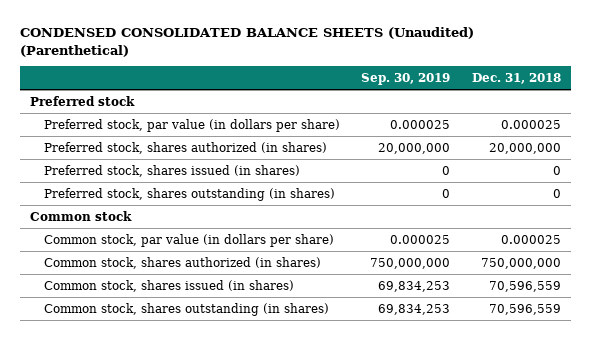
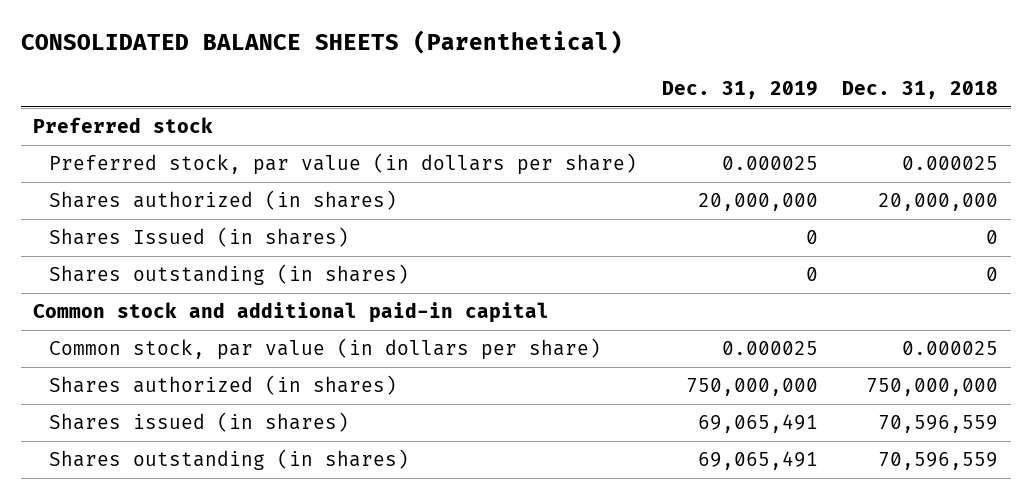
[19,27,474,58] CONDENSED CONSOLIDATED BALANCE SHEETS (Unaudited) (Parenthetical) -> [20,30,623,55] CONSOLIDATED BALANCE SHEETS (Parenthetical)
[361,72,451,85] Sep. 30, 2019 -> none
none -> [661,80,818,99] Dec. 31, 2019
[43,141,327,154] Preferred stock, shares authorized (in shares) -> [48,190,397,211] Shares authorized (in shares)
[43,164,300,177] Preferred stock, shares issued (in shares) -> [48,227,349,248] Shares Issued (in shares)
[43,187,335,201] Preferred stock, shares outstanding (in shares) -> [48,264,409,286] Shares outstanding (in shares)
[30,210,133,221] Common stock -> [33,302,550,324] Common stock and additional paid-in capital
[43,256,321,269] Common stock, shares authorized (in shares) -> [48,375,397,396] Shares authorized (in shares)
[43,279,294,292] Common stock, shares issued (in shares) -> [48,412,349,433] Shares issued (in shares)
[43,302,329,316] Common stock, shares outstanding (in shares) -> [48,449,409,471] Shares outstanding (in shares)

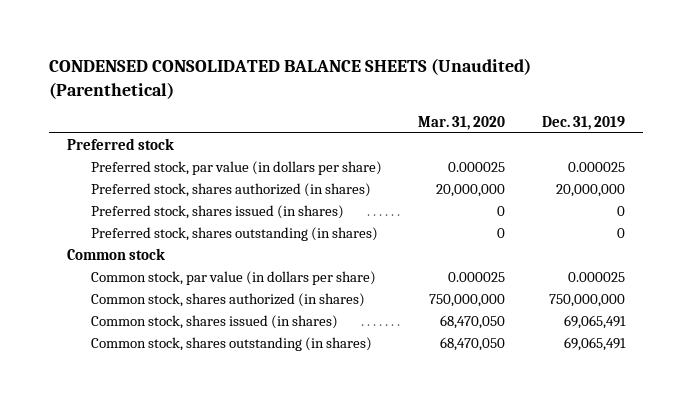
[20,30,623,55] CONSOLIDATED BALANCE SHEETS (Parenthetical) -> [48,58,531,99] CONDENSED CONSOLIDATED BALANCE SHEETS (Unaudited) (Parenthetical)
[842,80,999,99] Dec. 31, 2018 -> none
none -> [418,116,506,131] Mar. 31, 2020
[48,190,397,211] Shares authorized (in shares) -> [90,183,371,198] Preferred stock, shares authorized (in shares)
[48,227,349,248] Shares Issued (in shares) -> [90,205,344,220] Preferred stock, shares issued (in shares)
[48,264,409,286] Shares outstanding (in shares) -> [90,227,378,242] Preferred stock, shares outstanding (in shares)
[33,302,550,324] Common stock and additional paid-in capital -> [66,248,165,261] Common stock
[48,375,397,396] Shares authorized (in shares) -> [90,293,365,308] Common stock, shares authorized (in shares)
[48,412,349,433] Shares issued (in shares) -> [90,315,338,330] Common stock, shares issued (in shares)
[48,449,409,471] Shares outstanding (in shares) -> [90,337,372,352] Common stock, shares outstanding (in shares)

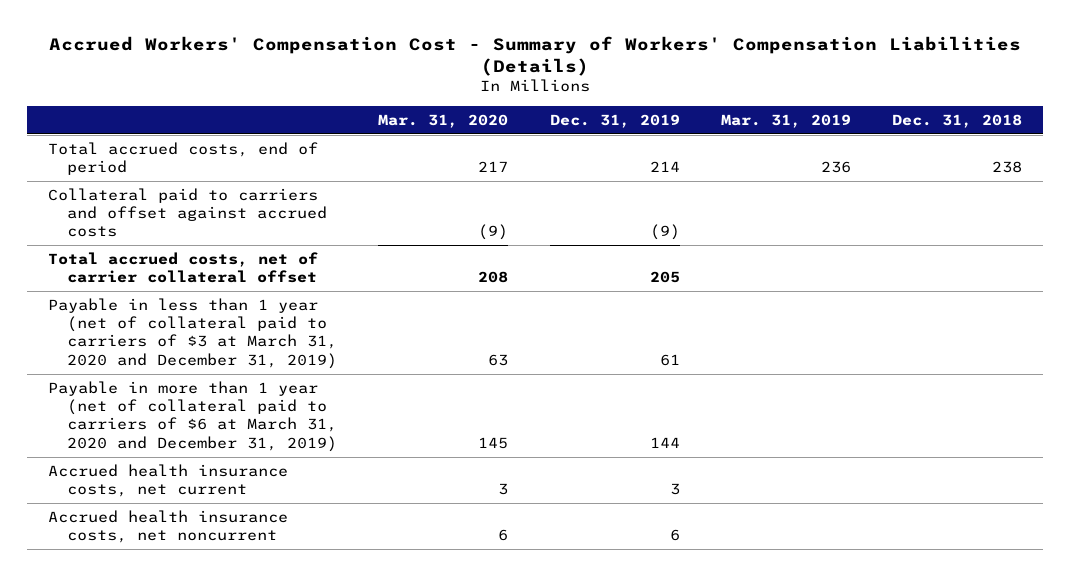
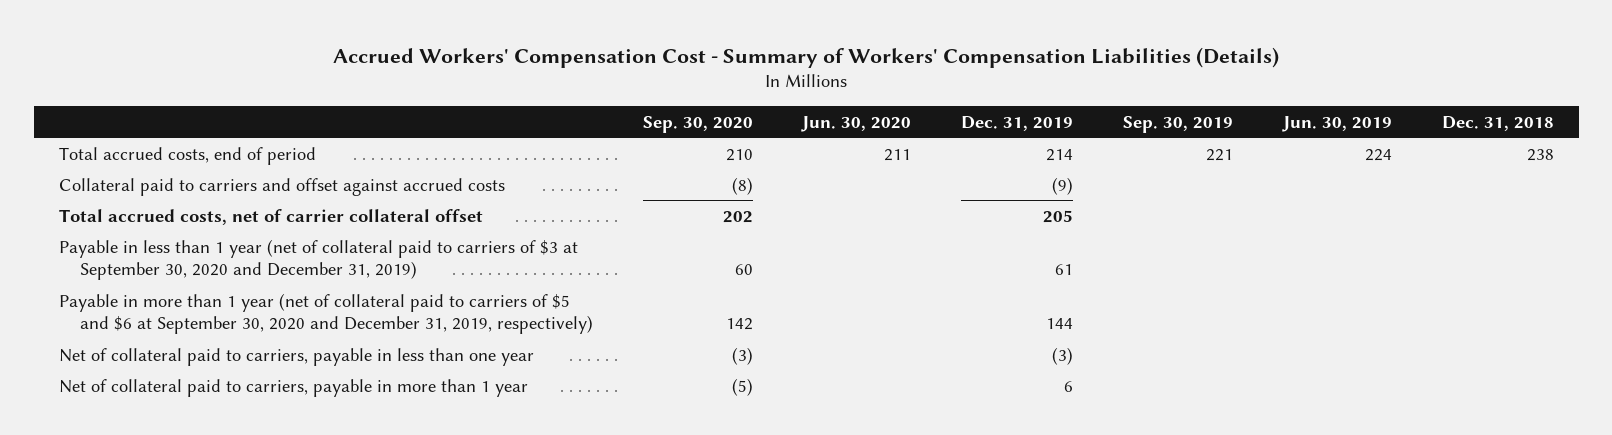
[378,113,509,128] Mar. 31, 2020 -> none
[720,113,851,128] Mar. 31, 2019 -> none
none -> [642,115,753,133] Sep. 30, 2020
none -> [801,115,912,132] Jun. 30, 2020
none -> [1123,115,1234,133] Sep. 30, 2019
none -> [1281,115,1392,132] Jun. 30, 2019
[47,463,288,498] Accrued health insurance costs, net current -> none
[47,297,338,369] Payable in less than 1 year (net of collateral paid to carriers of $3 at March 31, 2020 and December 31, 2019) -> [58,238,578,281] Payable in less than 1 year (net of collateral paid to carriers of $3 at September 30, 2020 and December 31, 2019)
[47,380,338,452] Payable in more than 1 year (net of collateral paid to carriers of $6 at March 31, 2020 and December 31, 2019) -> [58,292,593,335] Payable in more than 1 year (net of collateral paid to carriers of $5 and $6 at September 30, 2020 and December 31, 2019, respectively)
none -> [58,347,534,366] Net of collateral paid to carriers, payable in less than one year
[47,509,288,544] Accrued health insurance costs, net noncurrent -> [58,378,528,397] Net of collateral paid to carriers, payable in more than 1 year

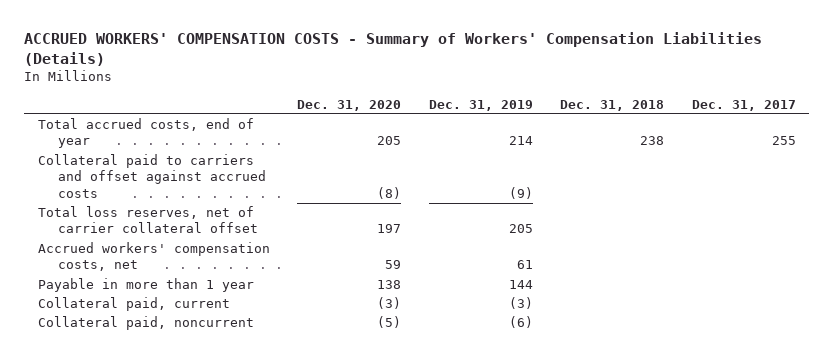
[333,46,1280,68] Accrued Workers' Compensation Cost - Summary of Workers' Compensation Liabilities (Details) -> [23,31,762,66] ACCRUED WORKERS' COMPENSATION COSTS - Summary of Workers' Compensation Liabilities (Details)
[642,115,753,133] Sep. 30, 2020 -> none
[801,115,912,132] Jun. 30, 2020 -> none
[1123,115,1234,133] Sep. 30, 2019 -> none
[1281,115,1392,132] Jun. 30, 2019 -> none
none -> [297,99,402,111] Dec. 31, 2020
none -> [691,99,796,111] Dec. 31, 2017
[58,146,316,165] Total accrued costs, end of period -> [37,118,254,149] Total accrued costs, end of year
[58,378,528,397] Net of collateral paid to carriers, payable in more than 1 year -> none
[58,208,483,225] Total accrued costs, net of carrier collateral offset -> [37,206,259,234] Total loss reserves, net of carrier collateral offset
[58,238,578,281] Payable in less than 1 year (net of collateral paid to carriers of $3 at September 30, 2020 and December 31, 2019) -> [37,242,270,272] Accrued workers' compensation costs, net
[58,292,593,335] Payable in more than 1 year (net of collateral paid to carriers of $5 and $6 at September 30, 2020 and December 31, 2019, respectively) -> [37,278,254,293] Payable in more than 1 year
[58,347,534,366] Net of collateral paid to carriers, payable in less than one year -> [37,297,230,312] Collateral paid, current
none -> [37,316,254,331] Collateral paid, noncurrent

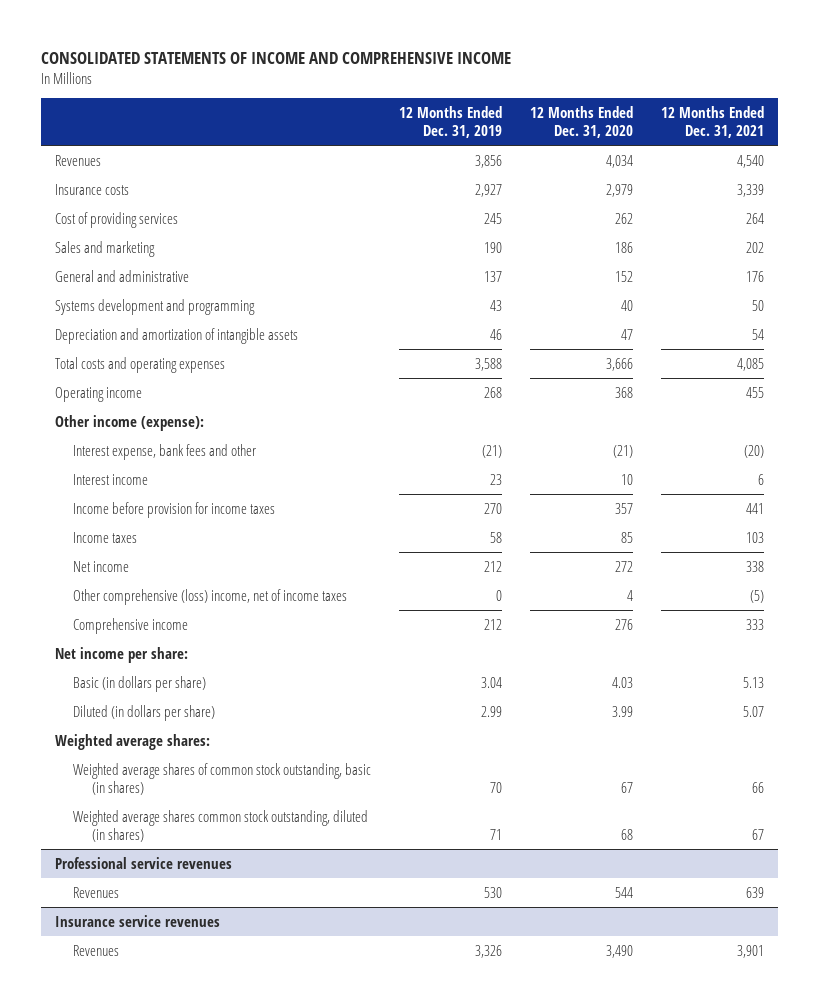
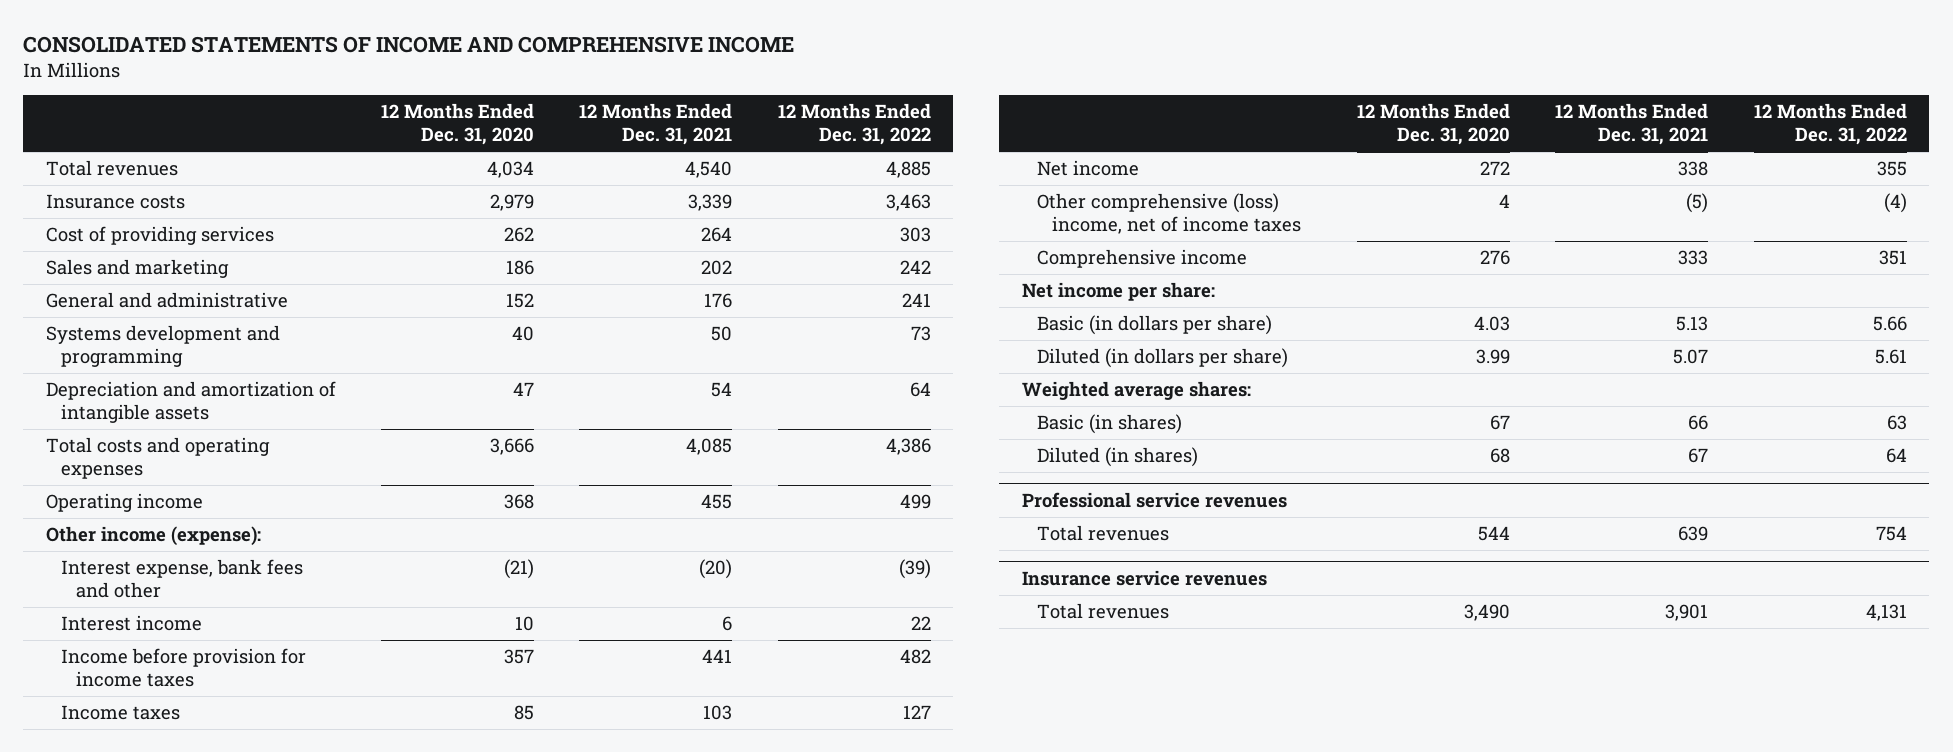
[399,106,503,139] 12 Months Ended Dec. 31, 2019 -> none
none -> [777,103,931,146] 12 Months Ended Dec. 31, 2022
[54,154,101,166] Revenues -> [45,160,178,177] Total revenues
[73,762,372,795] Weighted average shares of common stock outstanding, basic (in shares) -> [1037,414,1183,435] Basic (in shares)
[73,809,369,842] Weighted average shares common stock outstanding, diluted (in shares) -> [1037,447,1199,468] Diluted (in shares)
[73,886,120,898] Revenues -> [1037,525,1170,542] Total revenues
[73,944,120,956] Revenues -> [1037,603,1170,620] Total revenues

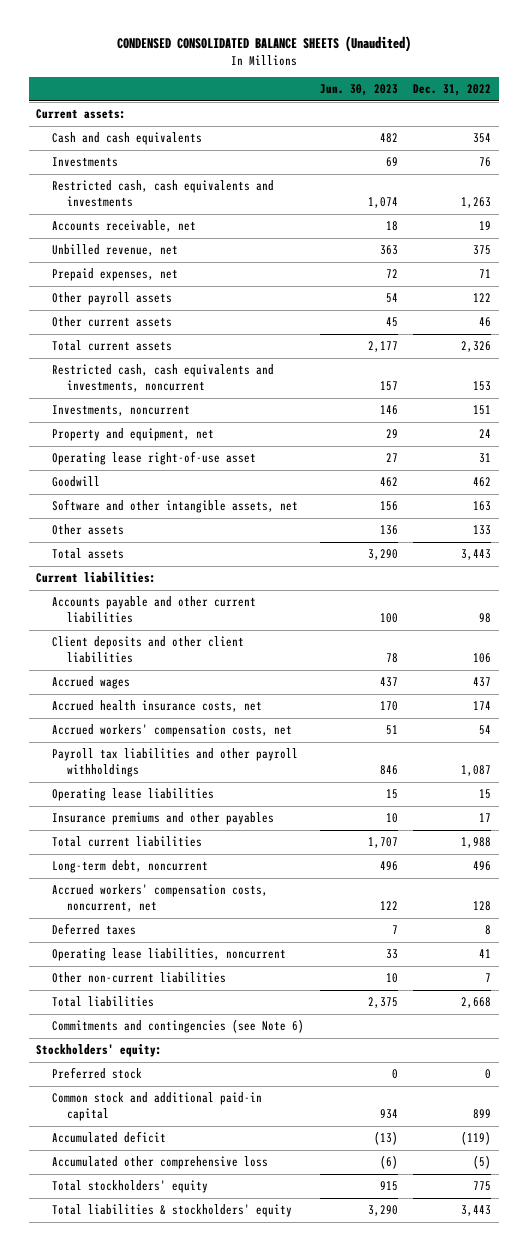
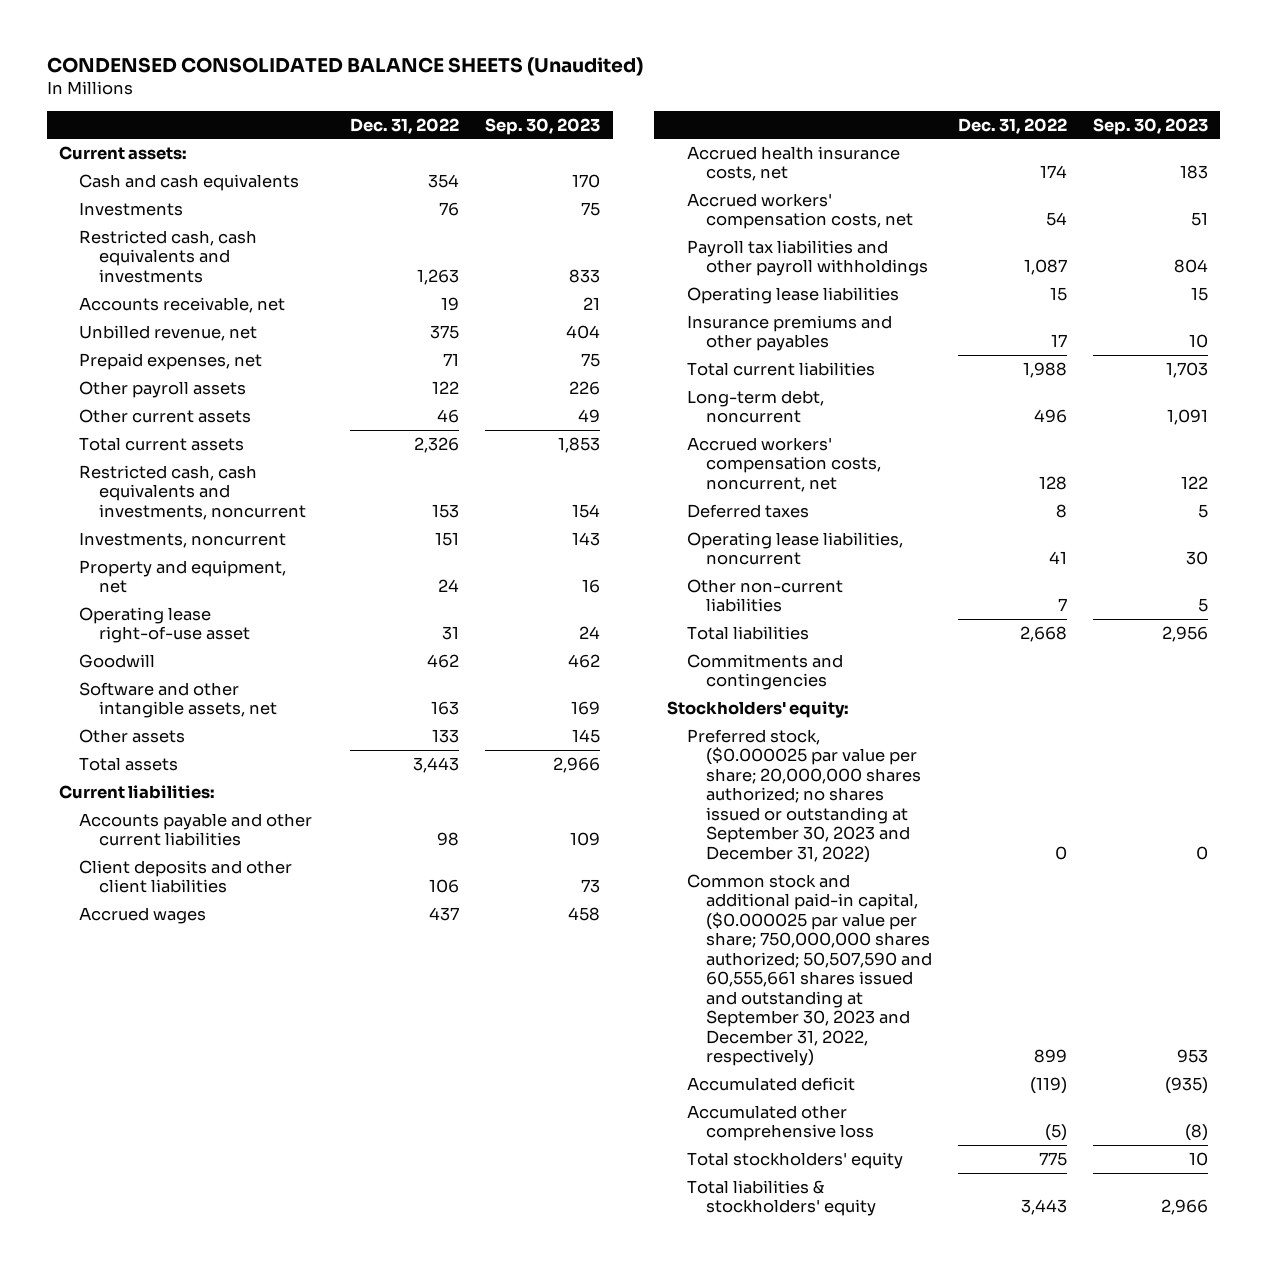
[319,84,398,97] Jun. 30, 2023 -> none
none -> [485,117,601,135] Sep. 30, 2023
[51,1019,304,1034] Commitments and contingencies (see Note 6) -> [686,653,843,691] Commitments and contingencies
[51,1067,142,1080] Preferred stock -> [686,728,922,863] Preferred stock, ($0.000025 par value per share; 20,000,000 shares authorized; no shares issued or outstanding at September 30, 2023 and December 31, 2022)
[51,1092,262,1122] Common stock and additional paid-in capital -> [686,873,933,1067] Common stock and additional paid-in capital, ($0.000025 par value per share; 750,000,000 shares authorized; 50,507,590 and 60,555,661 shares issued and outstanding at September 30, 2023 and December 31, 2022, respectively)

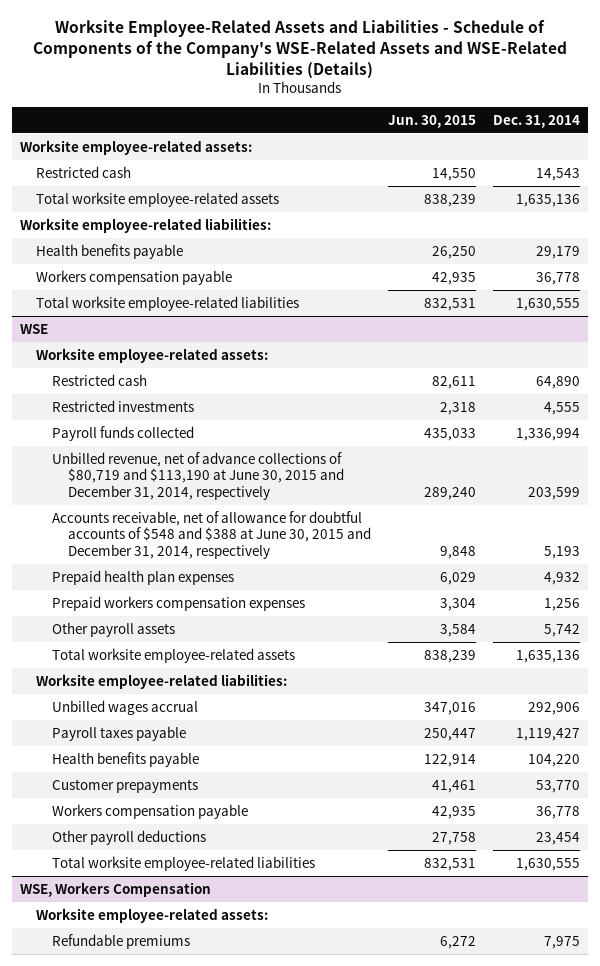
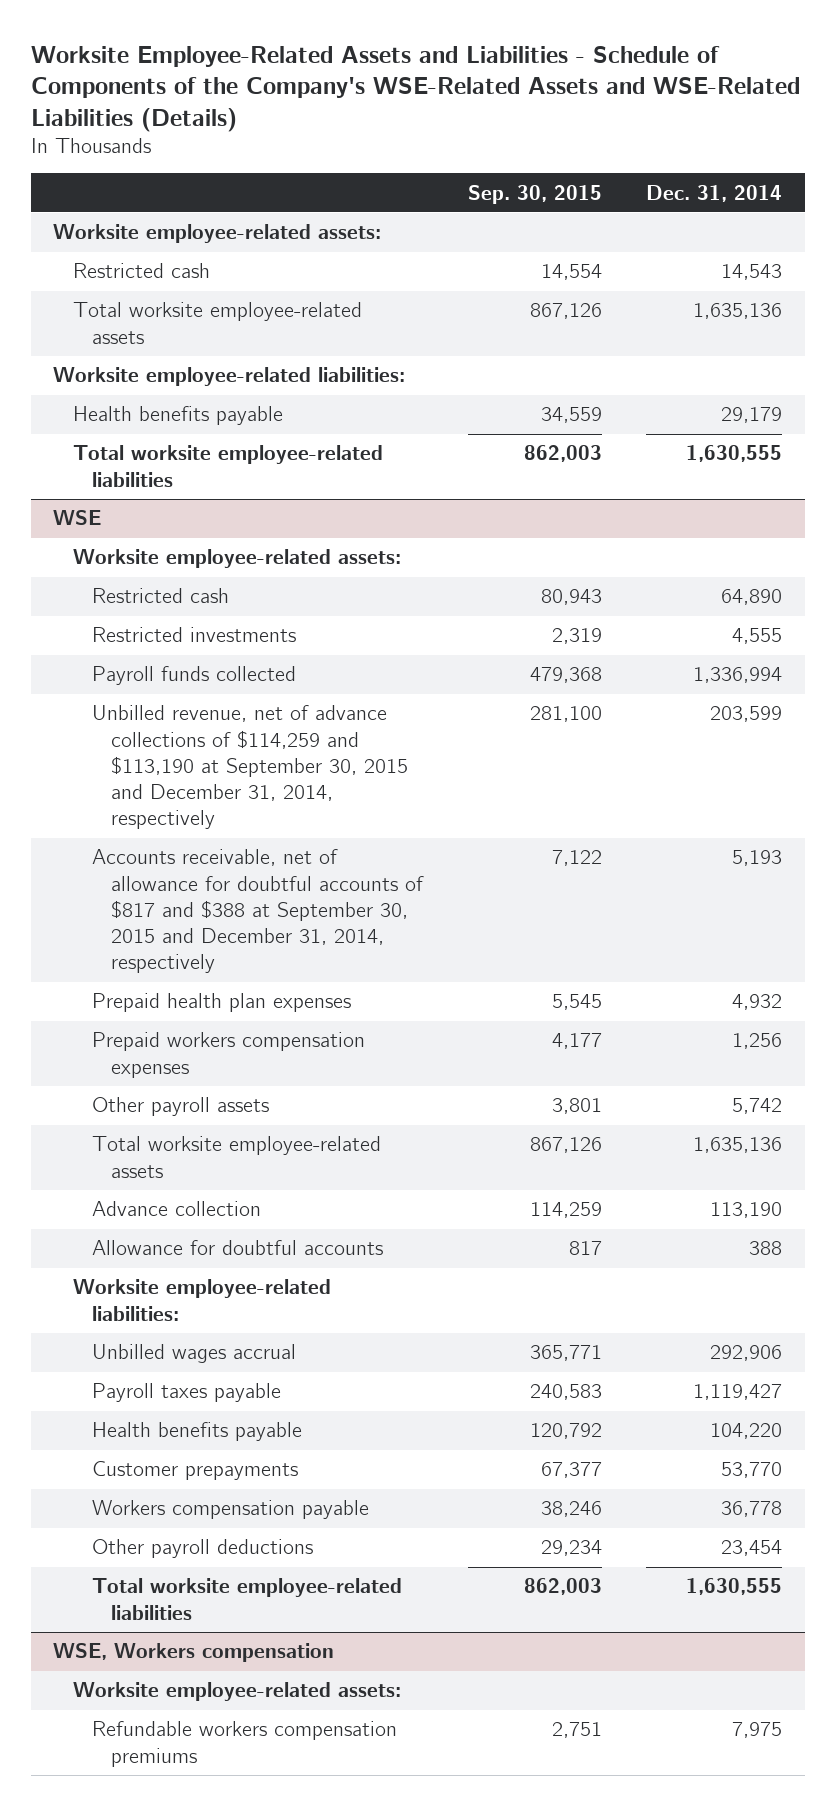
[388,114,477,128] Jun. 30, 2015 -> none
none -> [467,184,602,204] Sep. 30, 2015
[36,269,233,285] Workers compensation payable -> none
[52,451,345,500] Unbilled revenue, net of advance collections of $80,719 and $113,190 at June 30, 2015 and December 31, 2014, respectively -> [91,705,409,830] Unbilled revenue, net of advance collections of $114,259 and $113,190 at September 30, 2015 and December 31, 2014, respectively
[52,510,372,559] Accounts receivable, net of allowance for doubtful accounts of $548 and $388 at June 30, 2015 and December 31, 2014, respectively -> [91,849,425,974] Accounts receivable, net of allowance for doubtful accounts of $817 and $388 at September 30, 2015 and December 31, 2014, respectively
none -> [91,1201,261,1217] Advance collection
none -> [91,1240,383,1256] Allowance for doubtful accounts
[19,881,211,897] WSE, Workers Compensation -> [53,1643,335,1663] WSE, Workers compensation
[52,933,191,949] Refundable premiums -> [91,1721,397,1767] Refundable workers compensation premiums

